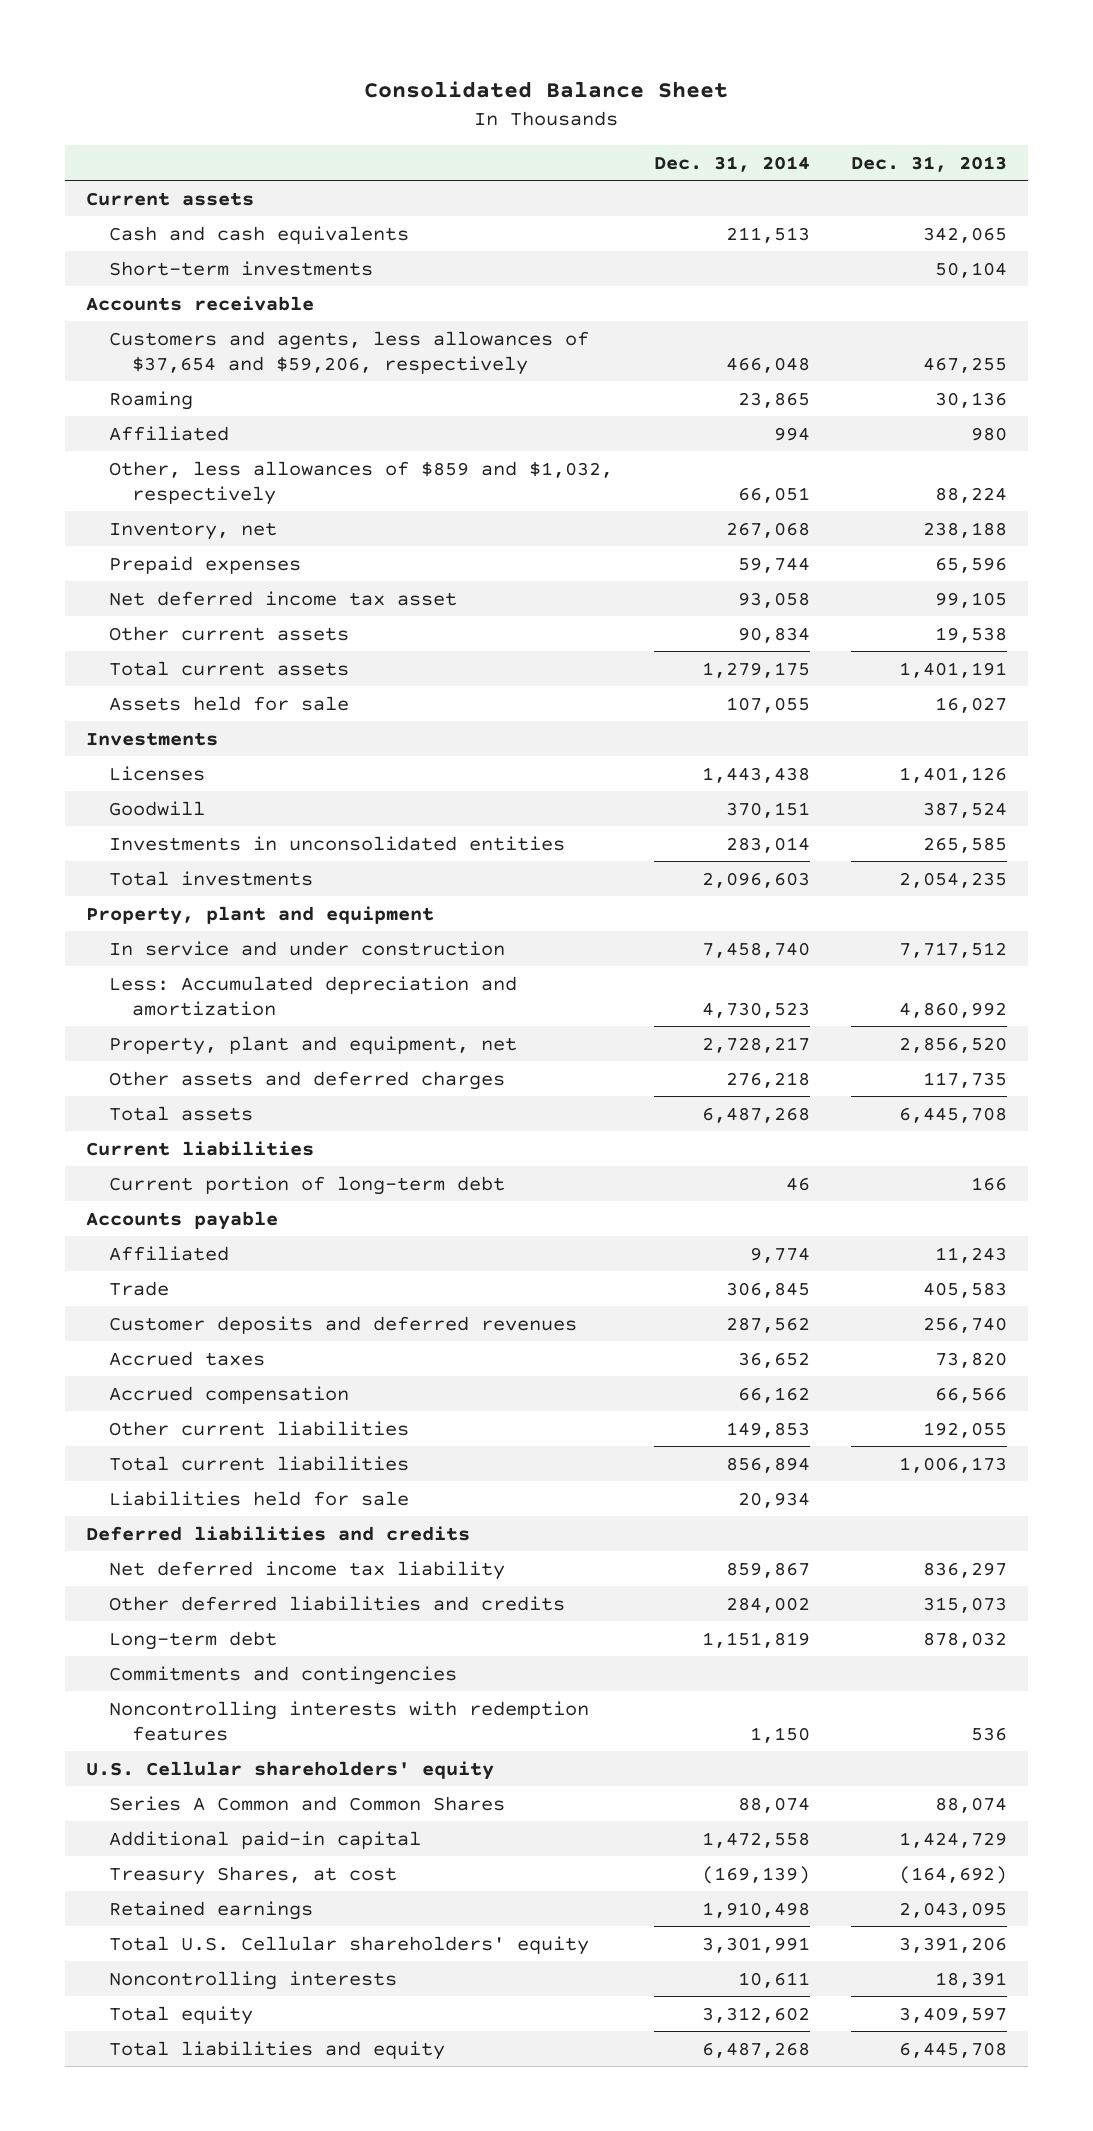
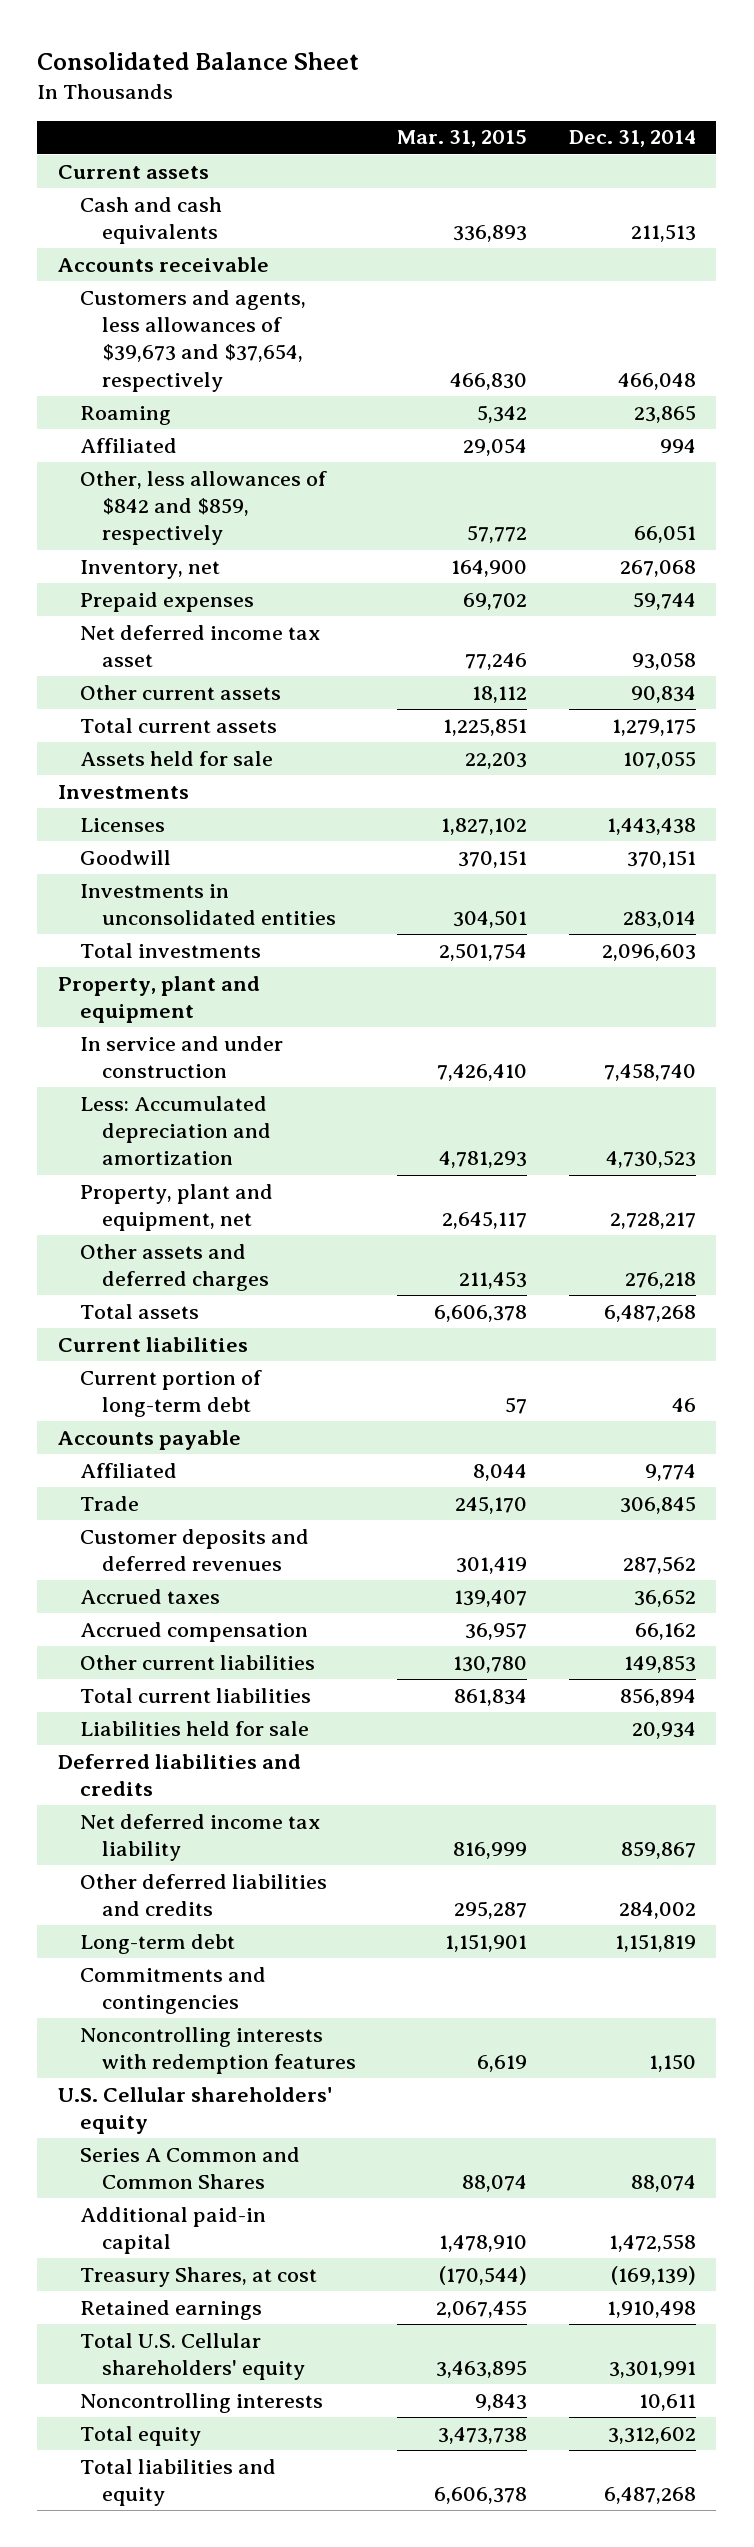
[851,155,1008,172] Dec. 31, 2013 -> none
none -> [397,130,528,148] Mar. 31, 2015
[108,260,373,276] Short-term investments -> none
[108,330,589,375] Customers and agents, less allowances of $37,654 and $59,206, respectively -> [80,289,307,392] Customers and agents, less allowances of $39,673 and $37,654, respectively
[108,460,613,505] Other, less allowances of $859 and $1,032, respectively -> [80,470,328,546] Other, less allowances of $842 and $859, respectively

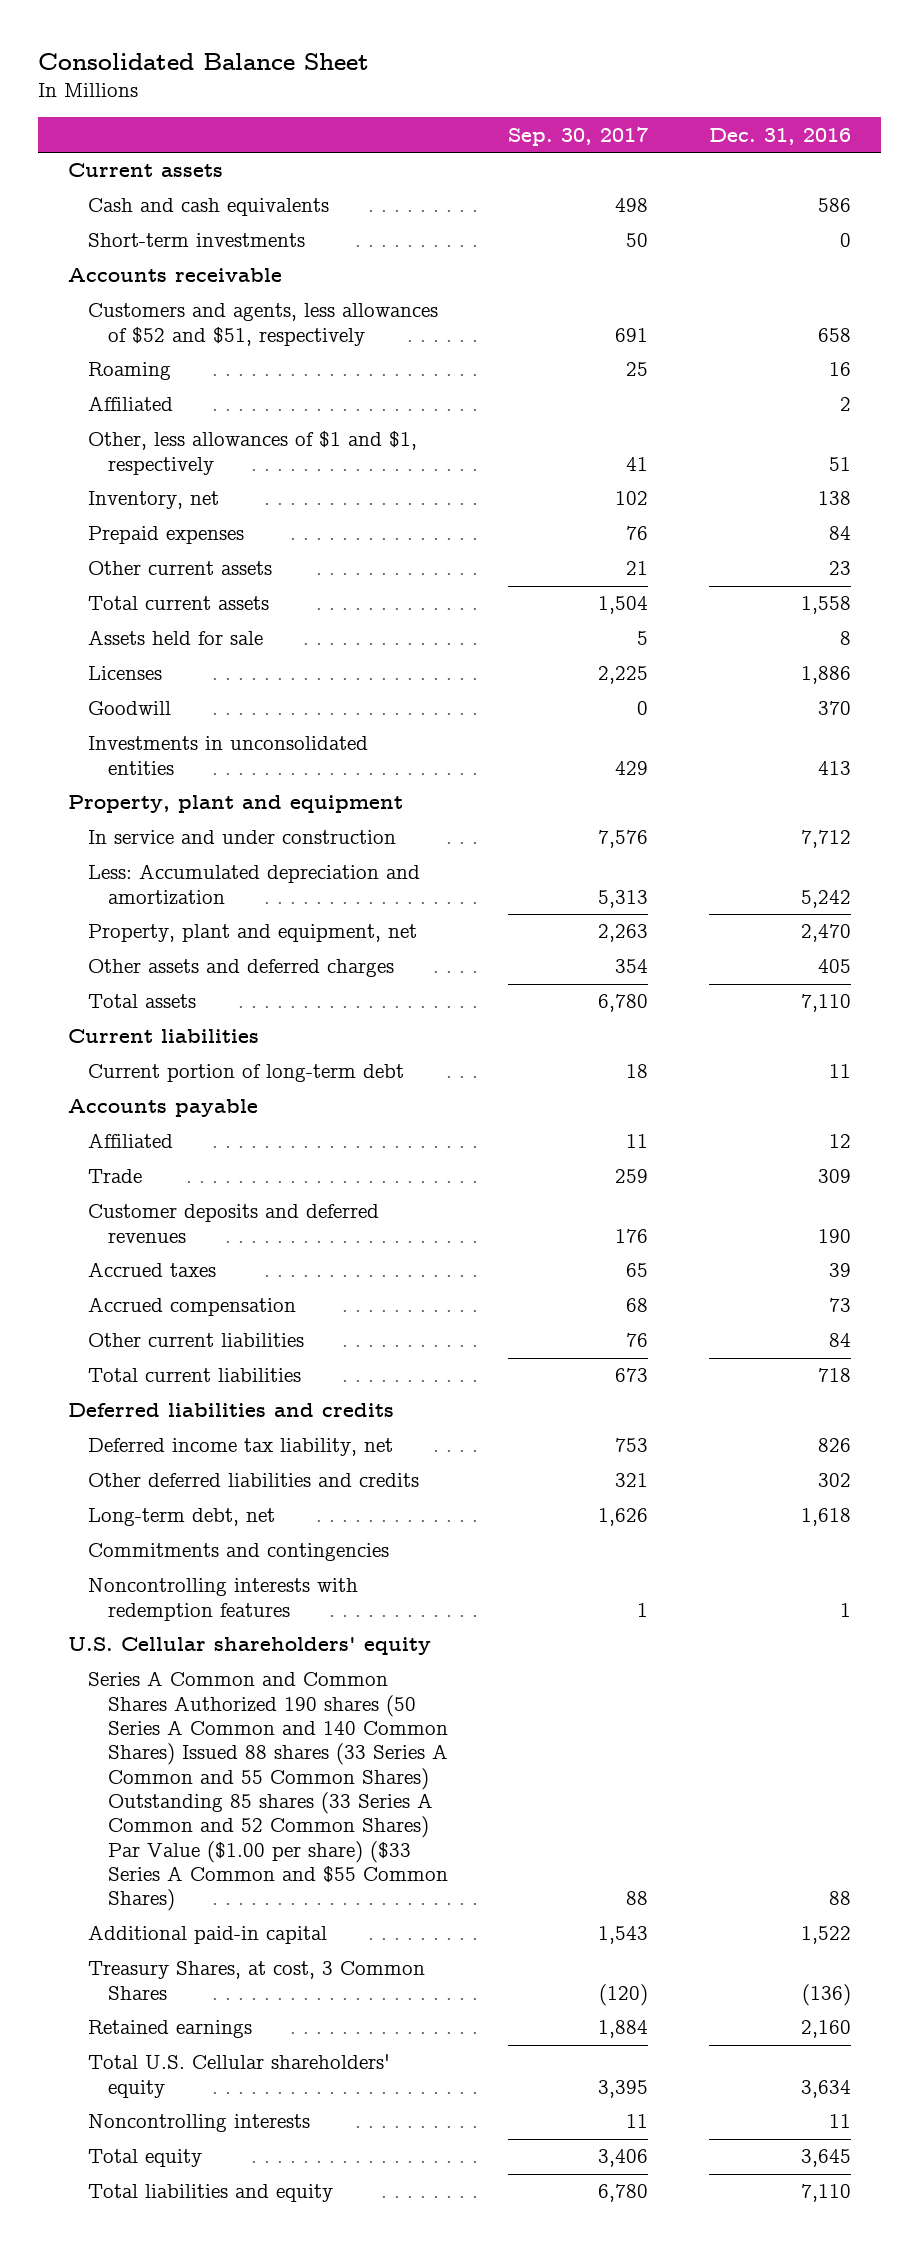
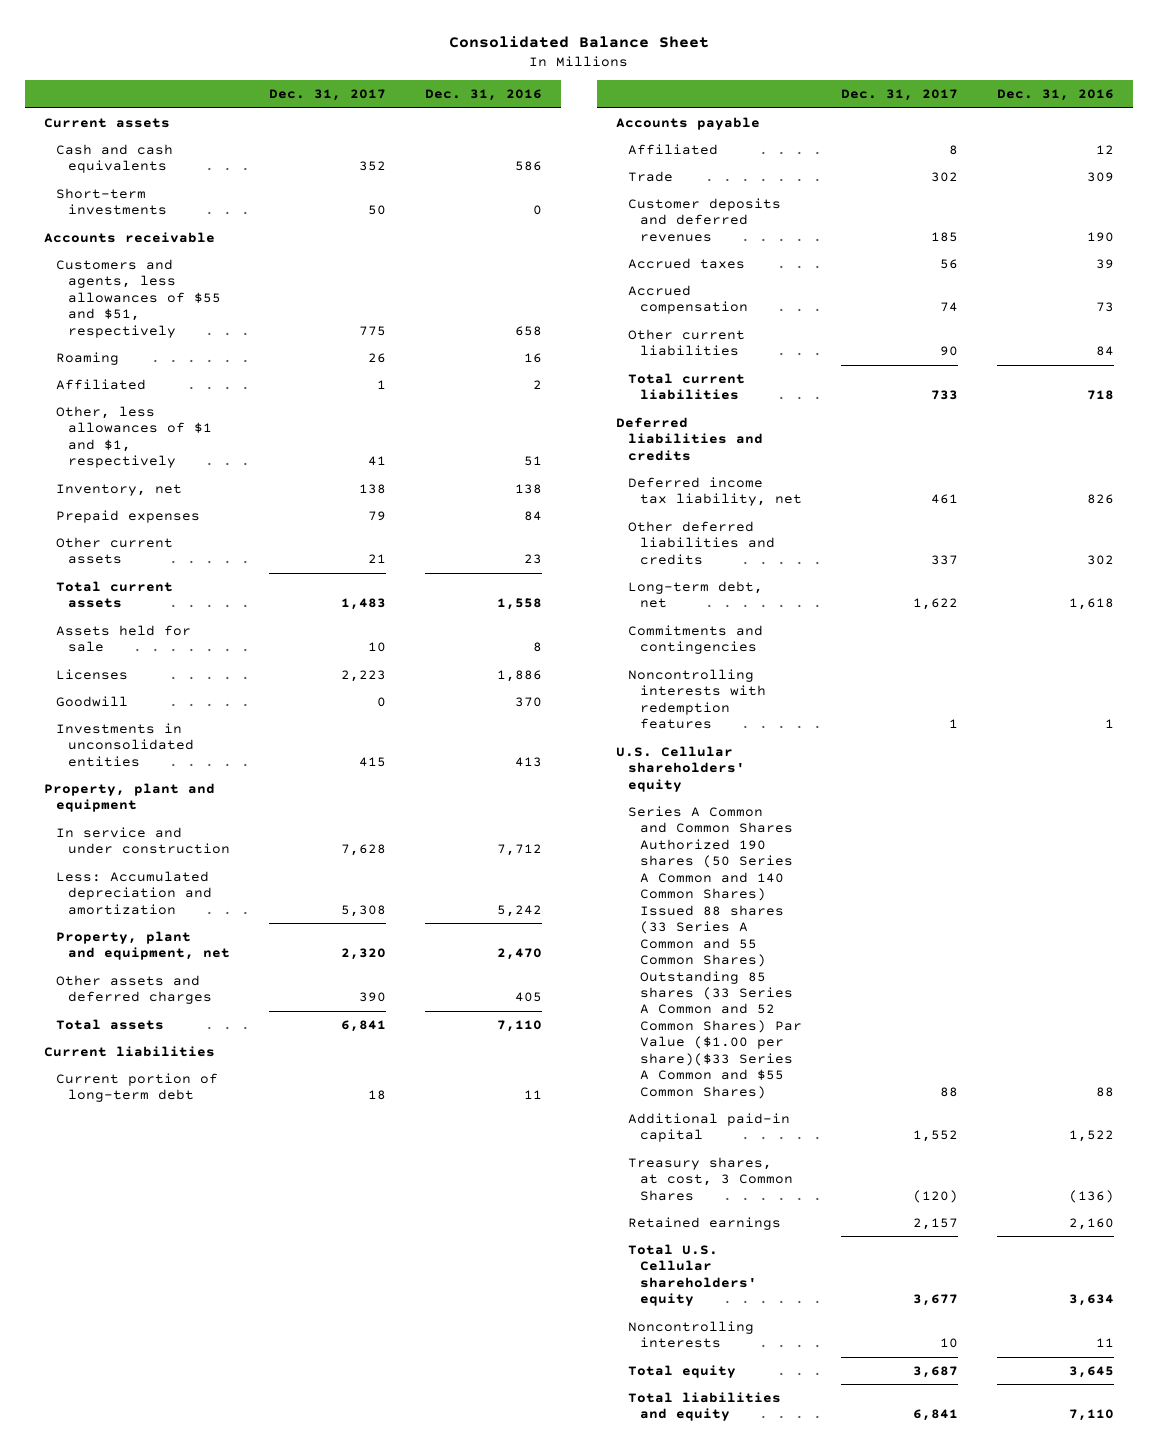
[508,126,649,146] Sep. 30, 2017 -> none
none -> [268,89,386,102] Dec. 31, 2017
[88,303,439,346] Customers and agents, less allowances of $52 and $51, respectively -> [56,258,222,338] Customers and agents, less allowances of $55 and $51, respectively
[88,1671,448,1912] Series A Common and Common Shares Authorized 190 shares (50 Series A Common and 140 Common Shares) Issued 88 shares (33 Series A Common and 55 Common Shares) Outstanding 85 shares (33 Series A Common and 52 Common Shares) Par Value ($1.00 per share) ($33 Series A Common and $55 Common Shares) -> [628,805,803,1099] Series A Common and Common Shares Authorized 190 shares (50 Series A Common and 140 Common Shares) Issued 88 shares (33 Series A Common and 55 Common Shares) Outstanding 85 shares (33 Series A Common and 52 Common Shares) Par Value ($1.00 per share)($33 Series A Common and $55 Common Shares)
[88,1961,426,2000] Treasury Shares, at cost, 3 Common Shares -> [628,1156,794,1201] Treasury shares, at cost, 3 Common Shares

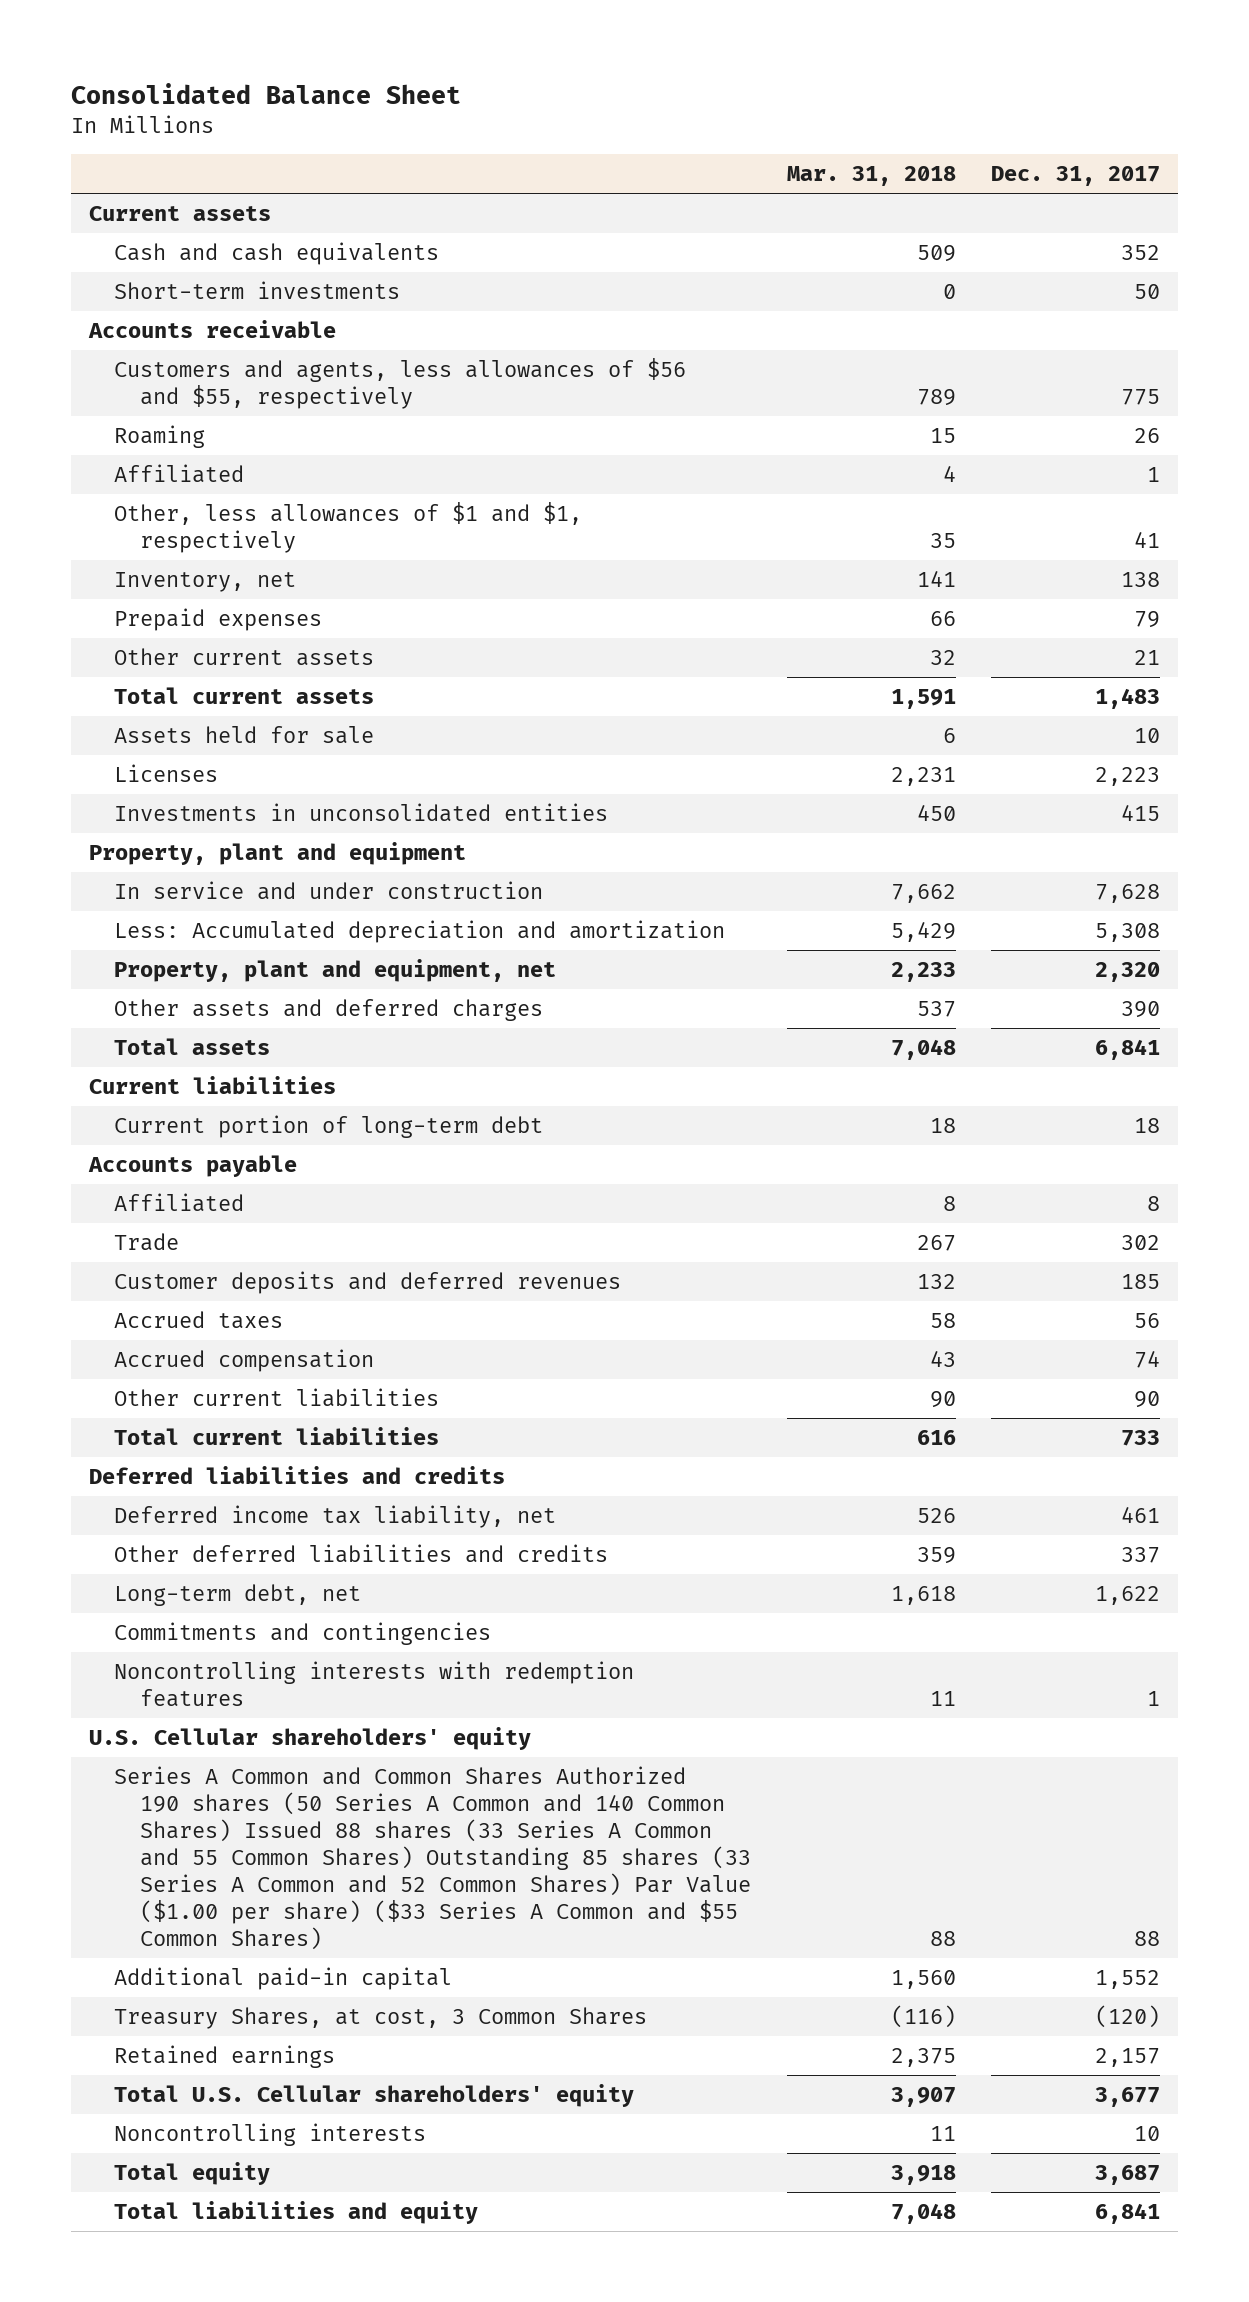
[424,89,542,102] Dec. 31, 2016 -> none
none -> [786,166,956,187] Mar. 31, 2018
[56,258,222,338] Customers and agents, less allowances of $55 and $51, respectively -> [114,357,687,409] Customers and agents, less allowances of $56 and $55, respectively
[56,695,129,707] Goodwill -> none
[628,805,803,1099] Series A Common and Common Shares Authorized 190 shares (50 Series A Common and 140 Common Shares) Issued 88 shares (33 Series A Common and 55 Common Shares) Outstanding 85 shares (33 Series A Common and 52 Common Shares) Par Value ($1.00 per share)($33 Series A Common and $55 Common Shares) -> [114,1765,751,1950] Series A Common and Common Shares Authorized 190 shares (50 Series A Common and 140 Common Shares) Issued 88 shares (33 Series A Common and 55 Common Shares) Outstanding 85 shares (33 Series A Common and 52 Common Shares) Par Value ($1.00 per share) ($33 Series A Common and $55 Common Shares)
[628,1156,794,1201] Treasury shares, at cost, 3 Common Shares -> [114,2006,648,2029] Treasury Shares, at cost, 3 Common Shares

